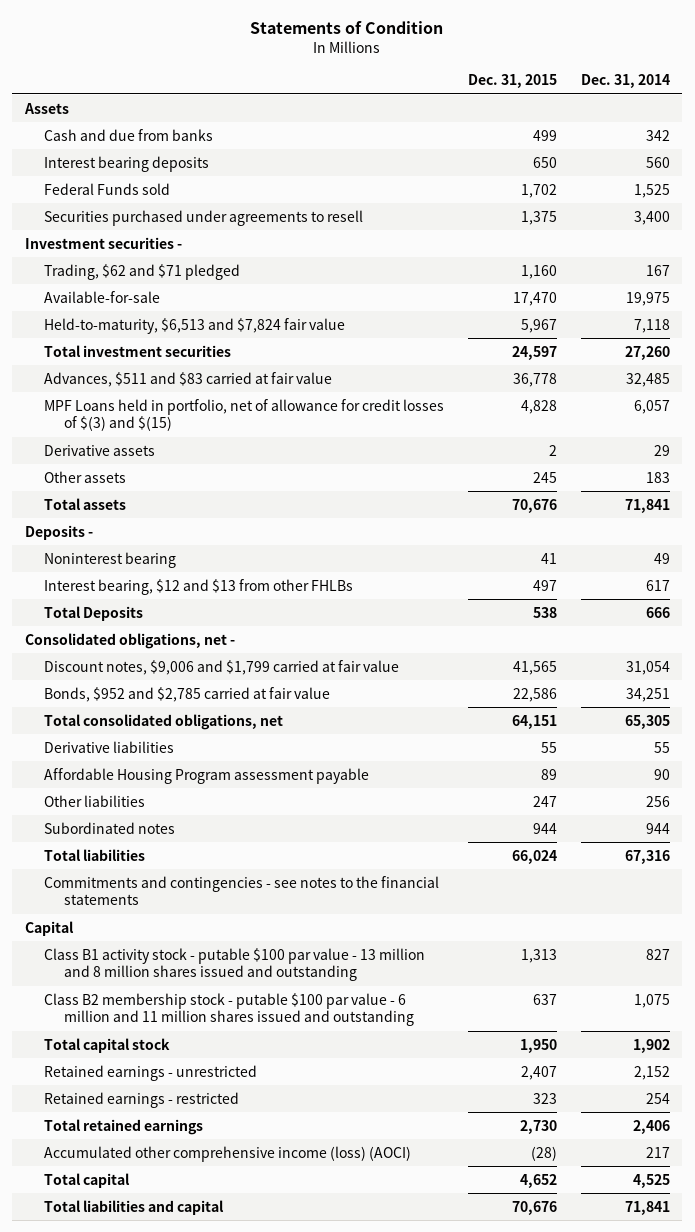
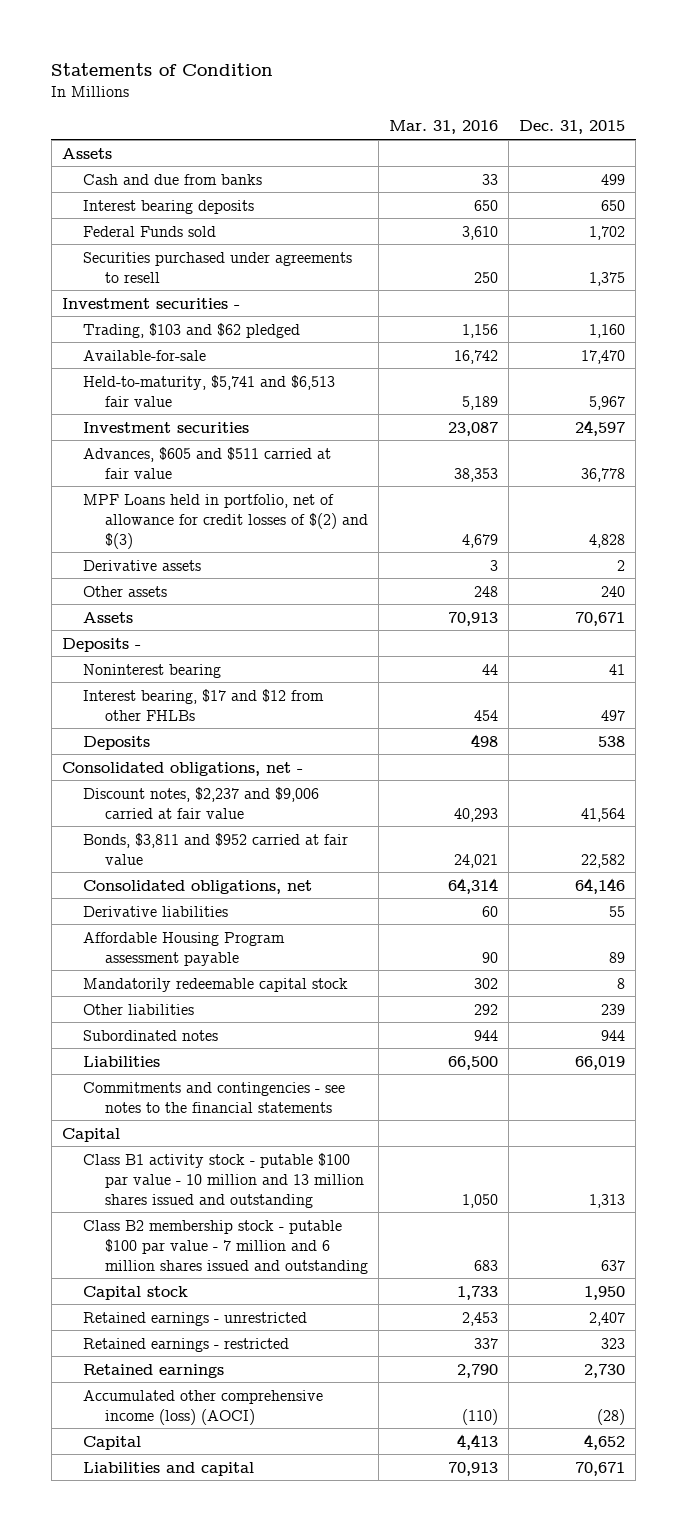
[581,74,671,89] Dec. 31, 2014 -> none
none -> [389,120,499,135] Mar. 31, 2016
[44,263,241,280] Trading, $62 and $71 pledged -> [83,322,301,338] Trading, $103 and $62 pledged
[44,317,346,334] Held-to-maturity, $6,513 and $7,824 fair value -> [83,374,336,407] Held-to-maturity, $5,741 and $6,513 fair value
[44,344,232,357] Total investment securities -> [83,421,250,433] Investment securities
[44,371,333,387] Advances, $511 and $83 carried at fair value -> [83,446,332,479] Advances, $605 and $511 carried at fair value
[44,398,445,432] MPF Loans held in portfolio, net of allowance for credit losses of $(3) and $(15) -> [83,493,369,549] MPF Loans held in portfolio, net of allowance for credit losses of $(2) and $(3)
[533,471,558,483] 245 -> [601,585,626,597] 240
[44,497,127,510] Total assets -> [83,611,134,623] Assets
[512,498,558,513] 70,676 -> [575,611,626,626] 70,671
[44,578,354,595] Interest bearing, $12 and $13 from other FHLBs -> [83,688,325,721] Interest bearing, $17 and $12 from other FHLBs
[44,605,144,621] Total Deposits -> [83,735,151,750] Deposits
[44,659,400,675] Discount notes, $9,006 and $1,799 carried at fair value -> [83,786,320,819] Discount notes, $2,237 and $9,006 carried at fair value
[513,660,558,675] 41,565 -> [581,807,626,822] 41,564
[44,686,331,702] Bonds, $952 and $2,785 carried at fair value -> [83,832,349,865] Bonds, $3,811 and $952 carried at fair value
[513,687,558,702] 22,586 -> [581,853,626,868] 22,582
[44,713,284,730] Total consolidated obligations, net -> [83,879,313,894] Consolidated obligations, net
[512,714,558,729] 64,151 -> [575,877,626,894] 64,146
none -> [83,977,349,992] Mandatorily redeemable capital stock
[533,795,558,807] 247 -> [601,1003,626,1015] 239
[44,848,146,861] Total liabilities -> [83,1055,161,1067] Liabilities
[512,849,558,864] 66,024 -> [575,1055,626,1070] 66,019
[44,947,426,982] Class B1 activity stock - putable $100 par value - 13 million and 8 million shares issued and outstanding -> [83,1152,365,1208] Class B1 activity stock - putable $100 par value - 10 million and 13 million shares issued and outstanding
[44,992,414,1027] Class B2 membership stock - putable $100 par value - 6 million and 11 million shares issued and outstanding -> [83,1219,369,1274] Class B2 membership stock - putable $100 par value - 7 million and 6 million shares issued and outstanding
[44,1037,171,1053] Total capital stock -> [83,1285,189,1300] Capital stock
[44,1118,204,1135] Total retained earnings -> [83,1363,225,1378] Retained earnings
[44,1172,131,1188] Total capital -> [83,1435,142,1450] Capital
[44,1199,225,1215] Total liabilities and capital -> [83,1461,255,1476] Liabilities and capital
[512,1200,558,1215] 70,676 -> [575,1461,626,1476] 70,671

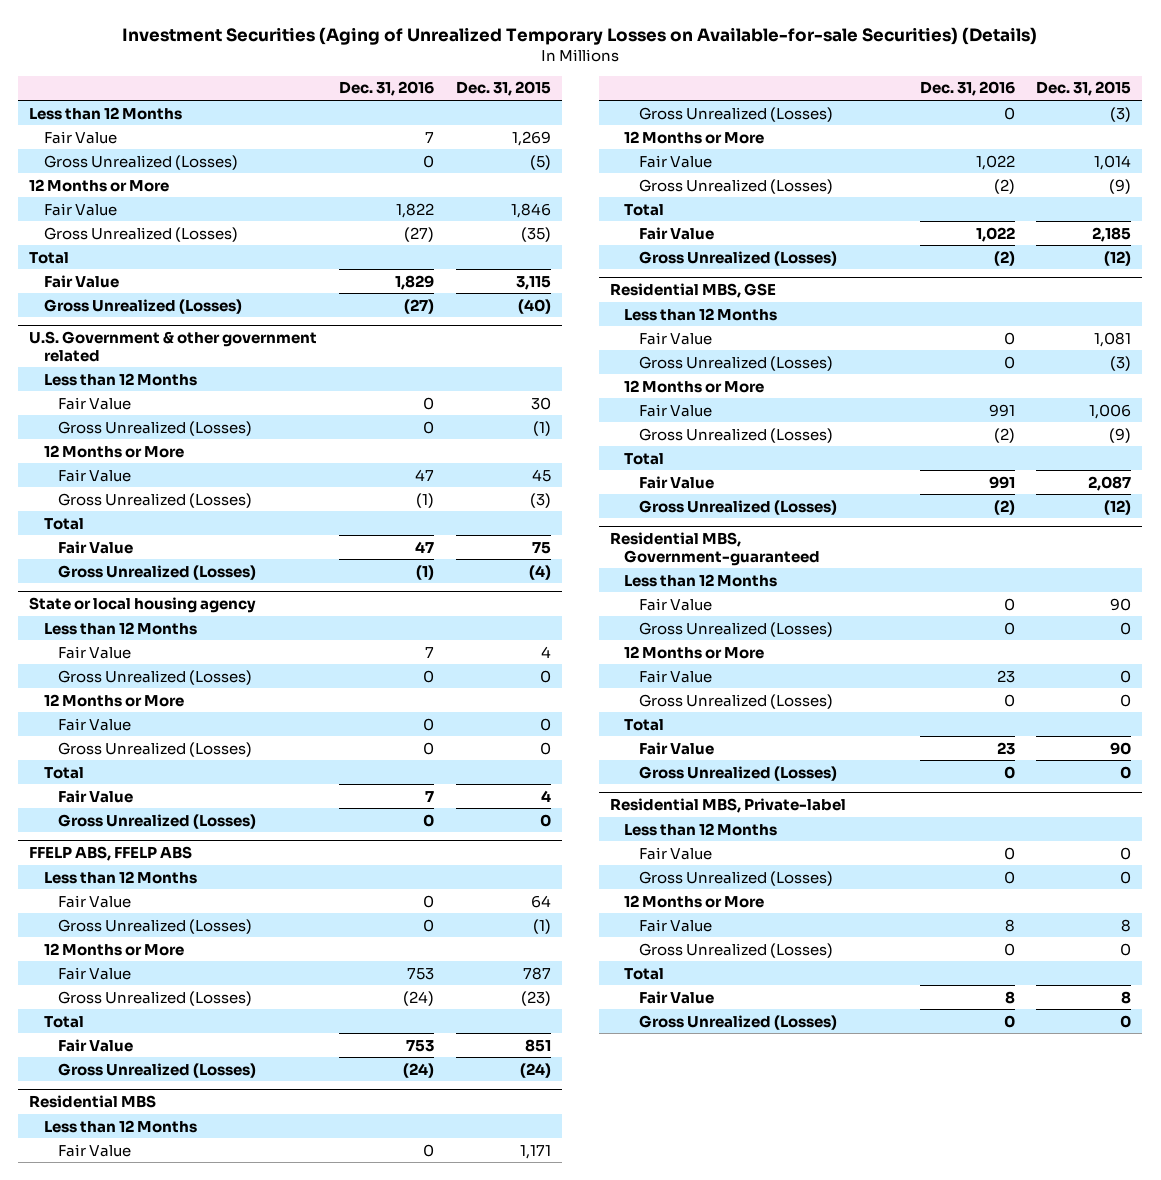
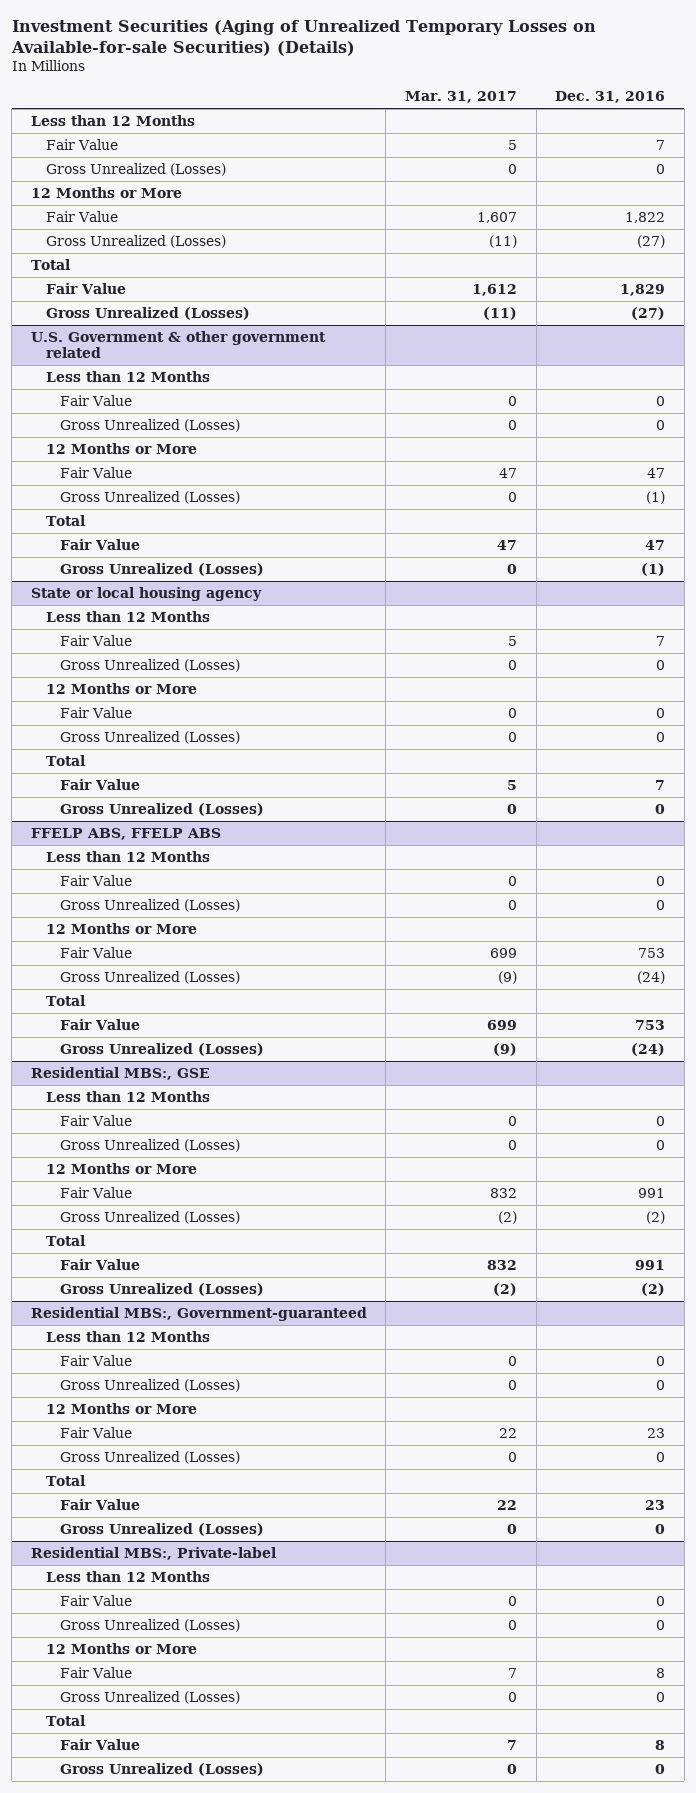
[455,81,551,97] Dec. 31, 2015 -> none
none -> [404,91,517,104] Mar. 31, 2017
[29,1095,157,1109] Residential MBS -> none
[43,1119,197,1133] Less than 12 Months -> none
[58,1143,132,1157] Fair Value -> none
[638,106,833,122] Gross Unrealized (Losses) -> none
[624,130,765,144] 12 Months or More -> none
[638,154,712,168] Fair Value -> none
[638,178,833,194] Gross Unrealized (Losses) -> none
[624,203,665,216] Total -> none
[638,226,714,240] Fair Value -> none
[638,250,837,266] Gross Unrealized (Losses) -> none
[609,283,776,299] Residential MBS, GSE -> [30,1066,210,1080] Residential MBS:, GSE
[609,532,821,566] Residential MBS, Government-guaranteed -> [30,1306,367,1321] Residential MBS:, Government-guaranteed
[609,798,846,814] Residential MBS, Private-label -> [30,1546,276,1560] Residential MBS:, Private-label

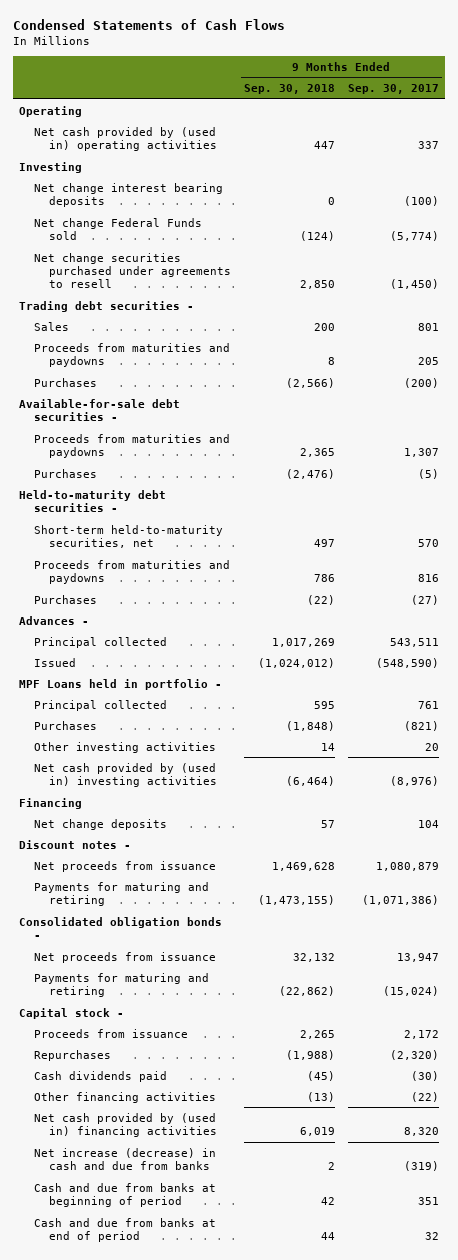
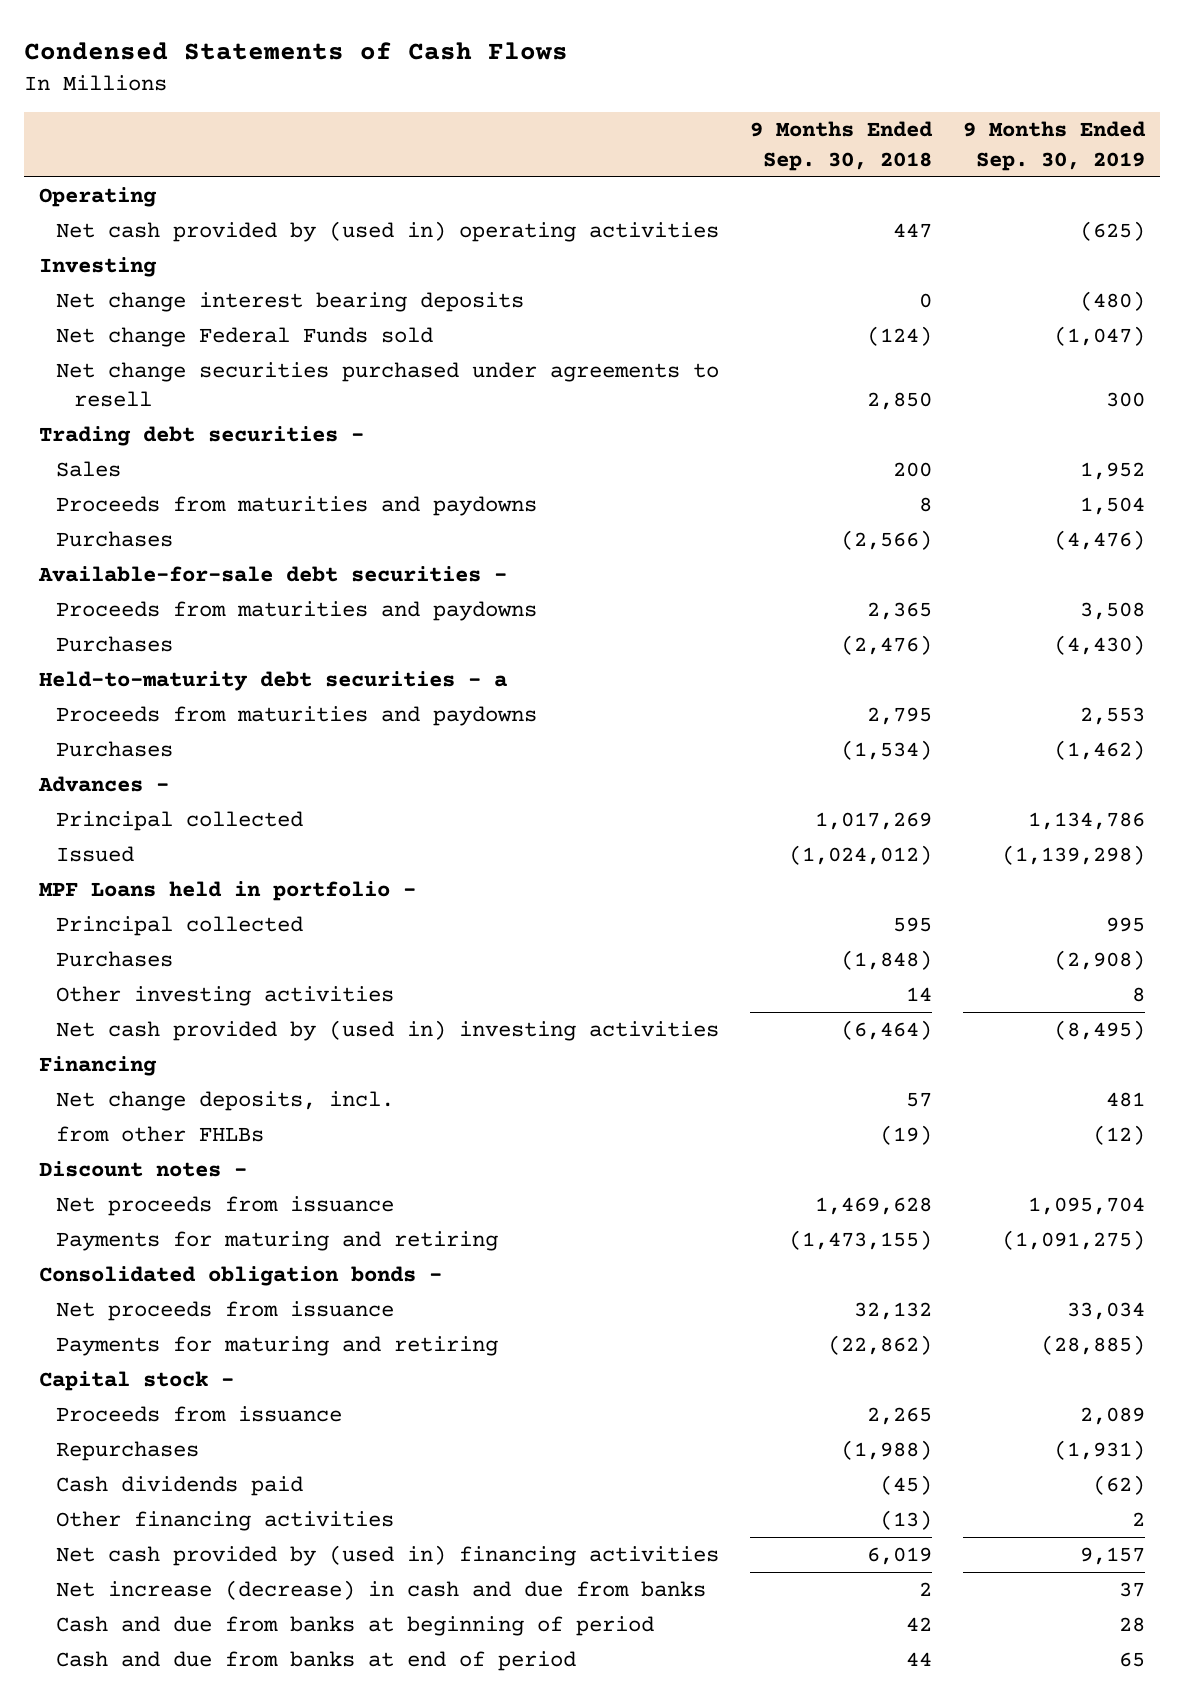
[347,84,439,95] Sep. 30, 2017 -> none
none -> [962,121,1146,171] 9 Months Ended Sep. 30, 2019
[34,524,224,549] Short-term held-to-maturity securities, net -> none
[19,489,167,513] Held-to-maturity debt securities - -> [38,671,507,692] Held-to-maturity debt securities - a
[313,574,335,583] 786 -> [866,707,932,726] 2,795
[306,594,335,605] (22) -> [840,740,932,761] (1,534)
[34,818,168,830] Net change deposits -> [56,1091,395,1112] Net change deposits, incl.
none -> [56,1126,265,1143] from other FHLBs

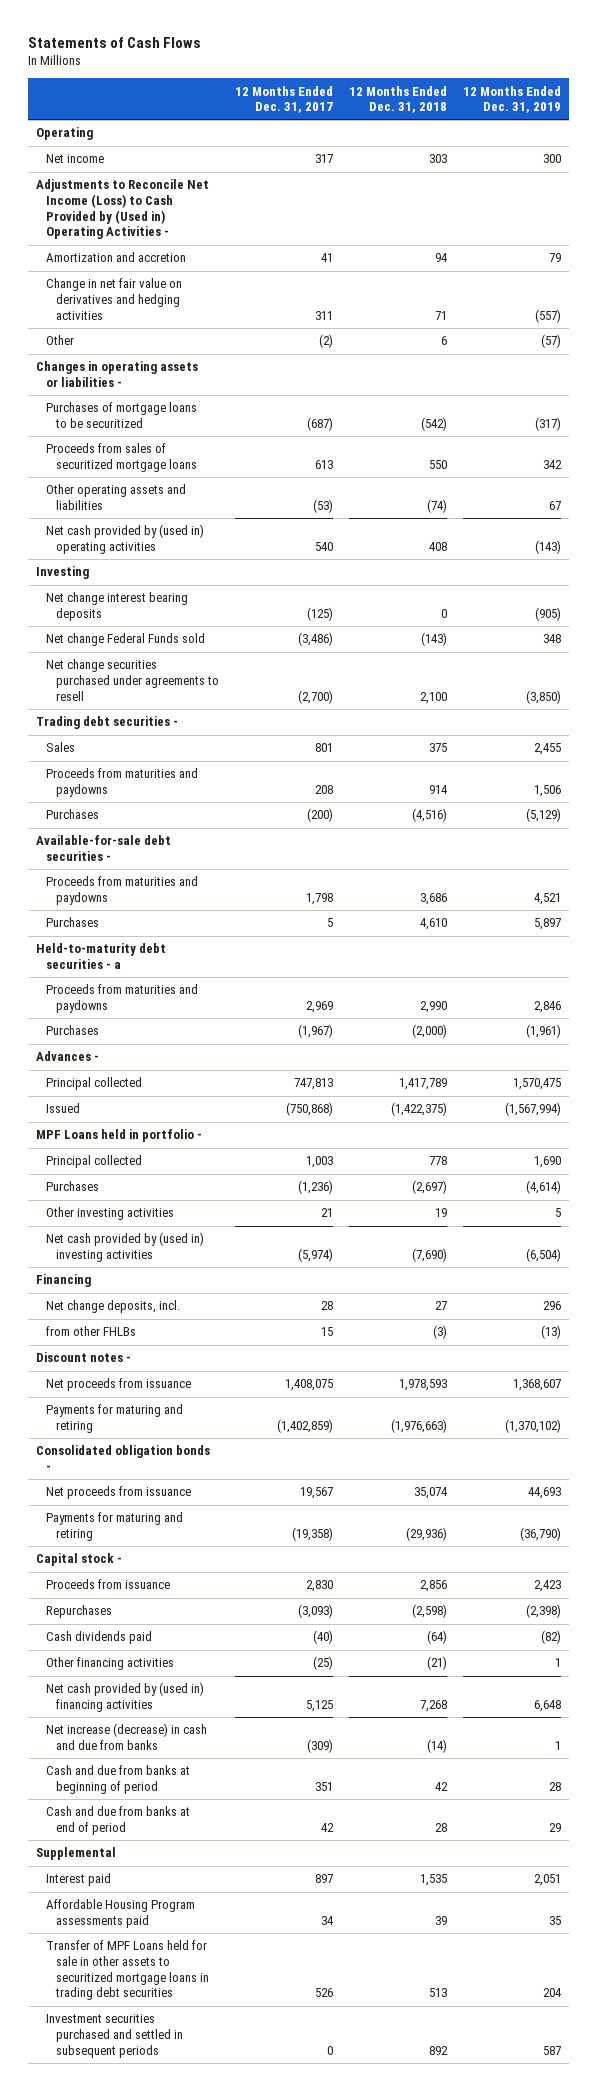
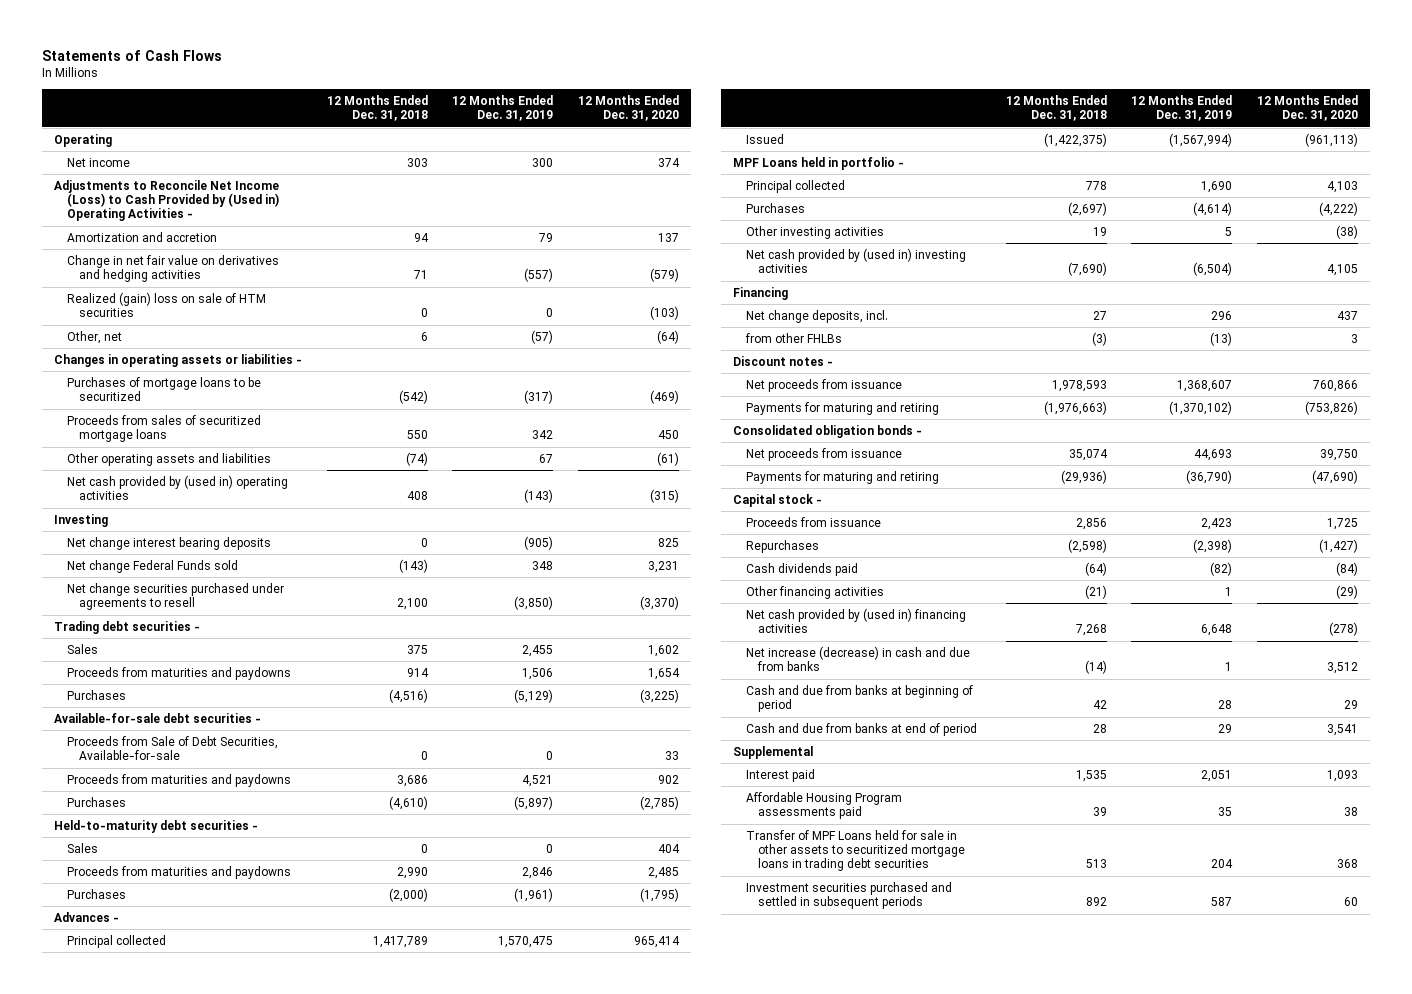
[234,85,333,114] 12 Months Ended Dec. 31, 2017 -> none
none -> [577,94,679,122] 12 Months Ended Dec. 31, 2020
none -> [66,292,266,318] Realized (gain) loss on sale of HTM securities
[45,335,74,346] Other -> [66,331,122,345] Other, net
none -> [66,736,278,761] Proceeds from Sale of Debt Securities, Available-for-sale
[420,918,448,931] 4,610 -> [388,796,428,811] (4,610)
[534,918,562,931] 5,897 -> [514,796,554,811] (5,897)
[35,943,166,970] Held-to-maturity debt securities - a -> [54,820,259,834] Held-to-maturity debt securities -
none -> [66,843,98,854] Sales

